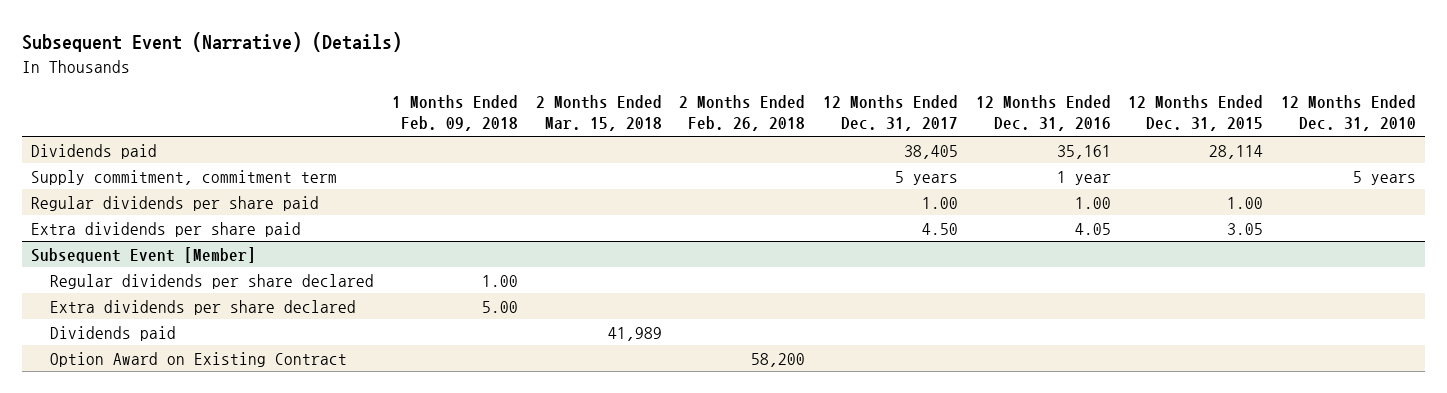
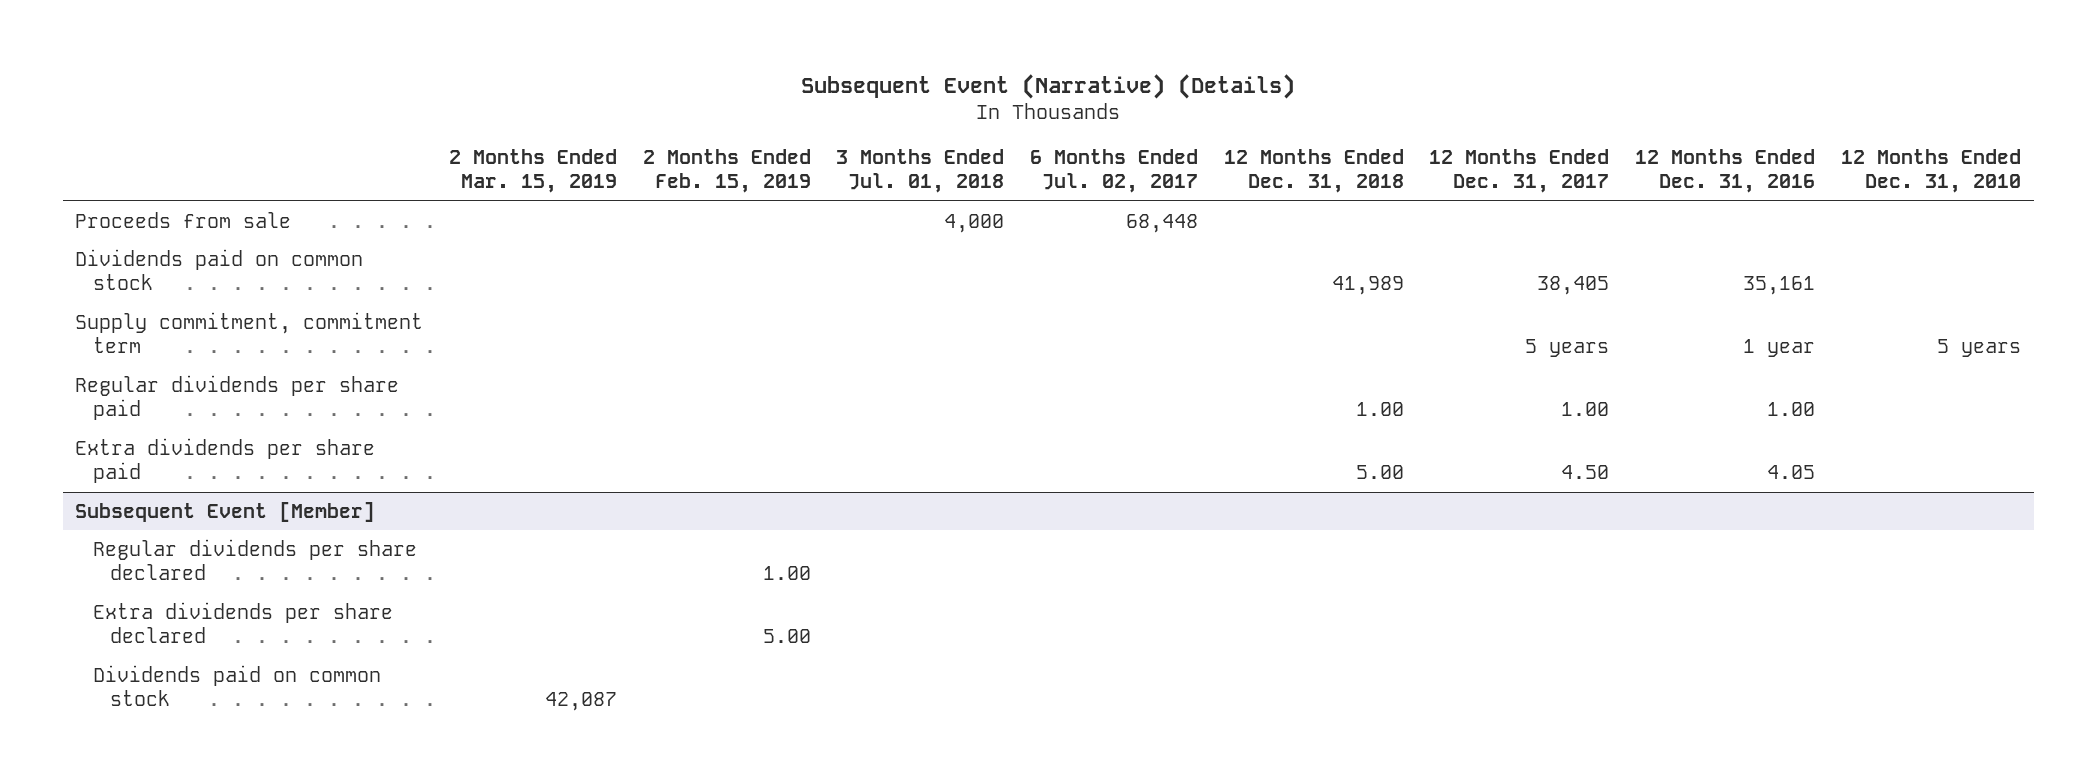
[392,95,519,132] 1 Months Ended Feb. 09, 2018 -> none
[535,95,662,132] 2 Months Ended Mar. 15, 2018 -> none
[679,95,806,132] 2 Months Ended Feb. 26, 2018 -> none
[1128,95,1264,132] 12 Months Ended Dec. 31, 2015 -> none
none -> [449,148,618,194] 2 Months Ended Mar. 15, 2019
none -> [642,148,811,194] 2 Months Ended Feb. 15, 2019
none -> [836,148,1005,194] 3 Months Ended Jul. 01, 2018
none -> [1030,148,1199,194] 6 Months Ended Jul. 02, 2017
none -> [1223,148,1404,194] 12 Months Ended Dec. 31, 2018
none -> [75,211,292,228] Proceeds from sale
[30,143,157,159] Dividends paid -> [75,248,364,291] Dividends paid on common stock
[50,351,348,367] Option Award on Existing Contract -> none
[50,325,177,341] Dividends paid -> [92,664,381,707] Dividends paid on common stock

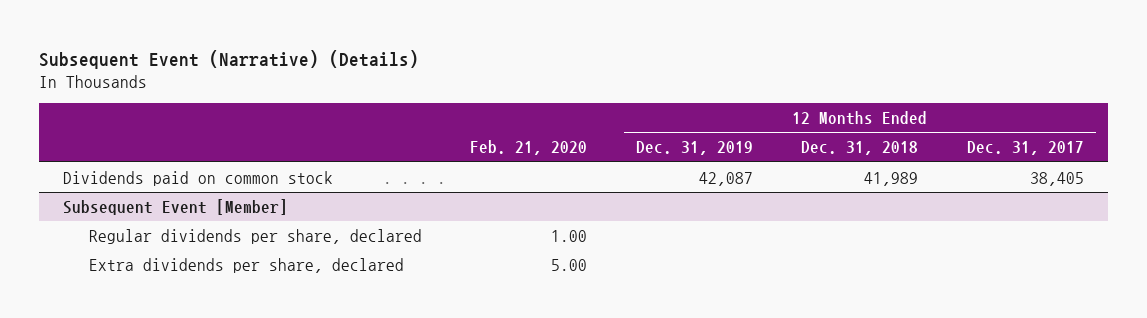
[449,148,618,194] 2 Months Ended Mar. 15, 2019 -> none
[642,148,811,194] 2 Months Ended Feb. 15, 2019 -> none
[836,148,1005,194] 3 Months Ended Jul. 01, 2018 -> none
[1030,148,1199,194] 6 Months Ended Jul. 02, 2017 -> none
[1635,148,1816,194] 12 Months Ended Dec. 31, 2016 -> none
[1840,148,2021,194] 12 Months Ended Dec. 31, 2010 -> none
none -> [470,140,588,156] Feb. 21, 2020
none -> [635,141,753,156] Dec. 31, 2019
[75,211,292,228] Proceeds from sale -> none
[75,311,424,354] Supply commitment, commitment term -> none
[75,374,400,421] Regular dividends per share paid -> none
[75,437,376,484] Extra dividends per share paid -> none
[92,664,381,707] Dividends paid on common stock -> none
[92,538,417,581] Regular dividends per share declared -> [88,228,422,244] Regular dividends per share, declared
[92,601,393,644] Extra dividends per share declared -> [88,257,404,273] Extra dividends per share, declared

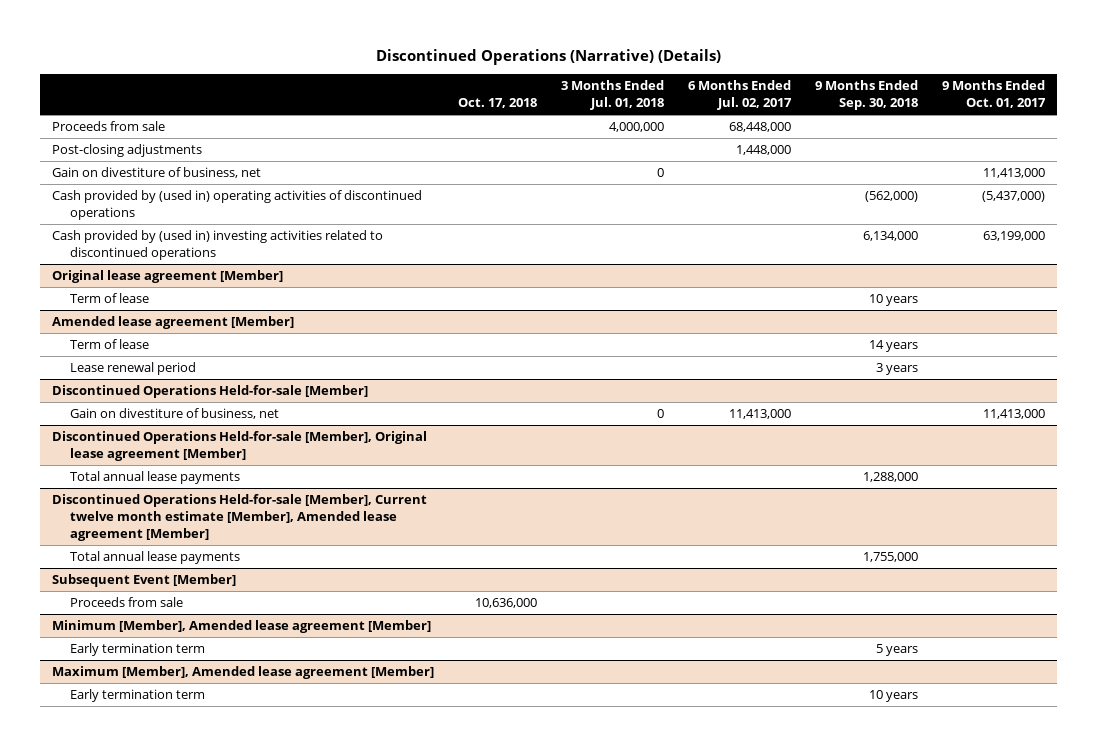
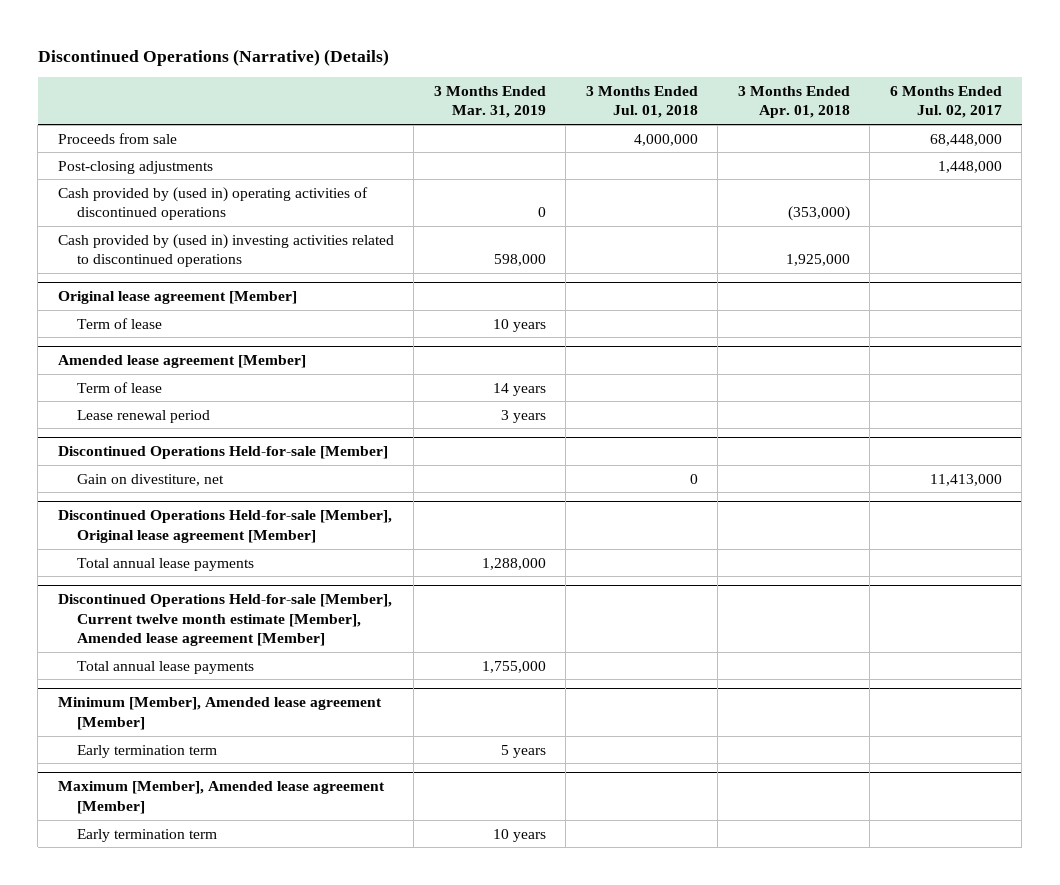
[458,98,538,109] Oct. 17, 2018 -> none
[815,80,919,111] 9 Months Ended Sep. 30, 2018 -> none
[942,80,1047,109] 9 Months Ended Oct. 01, 2017 -> none
none -> [433,85,546,119] 3 Months Ended Mar. 31, 2019
none -> [737,85,850,119] 3 Months Ended Apr. 01, 2018
[52,167,262,179] Gain on divestiture of business, net -> none
[69,408,279,420] Gain on divestiture of business, net -> [76,473,224,486] Gain on divestiture, net
[52,574,237,588] Subsequent Event [Member] -> none
[69,597,183,608] Proceeds from sale -> none

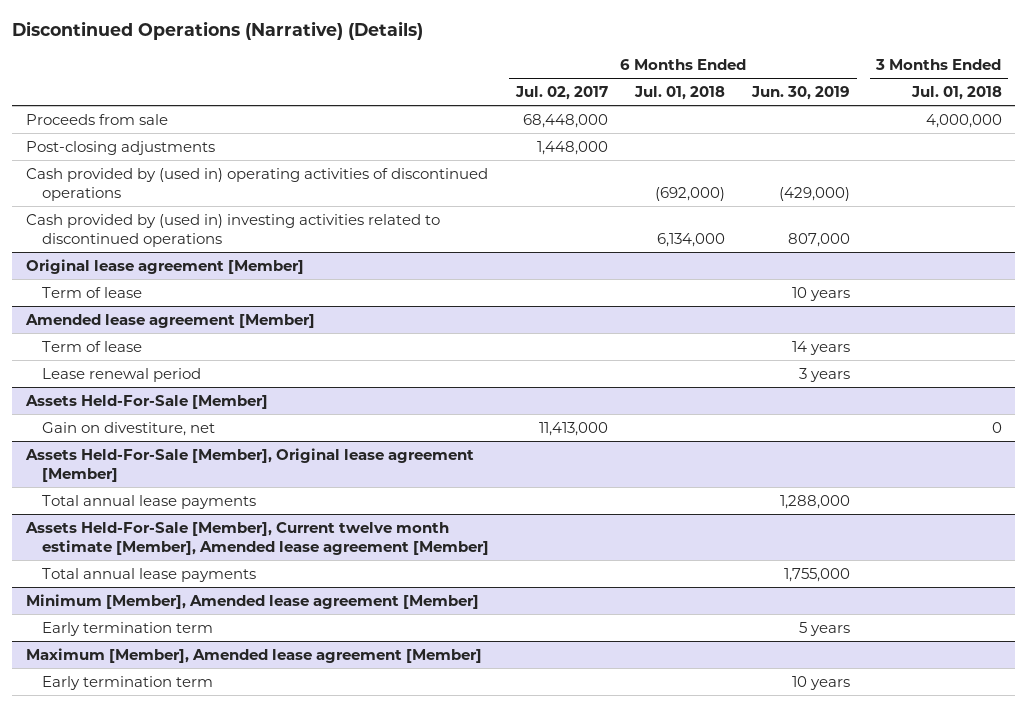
[433,85,546,119] 3 Months Ended Mar. 31, 2019 -> none
[737,85,850,119] 3 Months Ended Apr. 01, 2018 -> none
none -> [633,86,725,101] Jul. 01, 2018
none -> [750,86,850,101] Jun. 30, 2019
[57,446,388,460] Discontinued Operations Held-for-sale [Member] -> [24,394,268,409] Assets Held-For-Sale [Member]
[57,510,392,543] Discontinued Operations Held-for-sale [Member], Original lease agreement [Member] -> [24,447,474,482] Assets Held-For-Sale [Member], Original lease agreement [Member]
[57,594,392,647] Discontinued Operations Held-for-sale [Member], Current twelve month estimate [Member], Amended lease agreement [Member] -> [24,521,489,555] Assets Held-For-Sale [Member], Current twelve month estimate [Member], Amended lease agreement [Member]

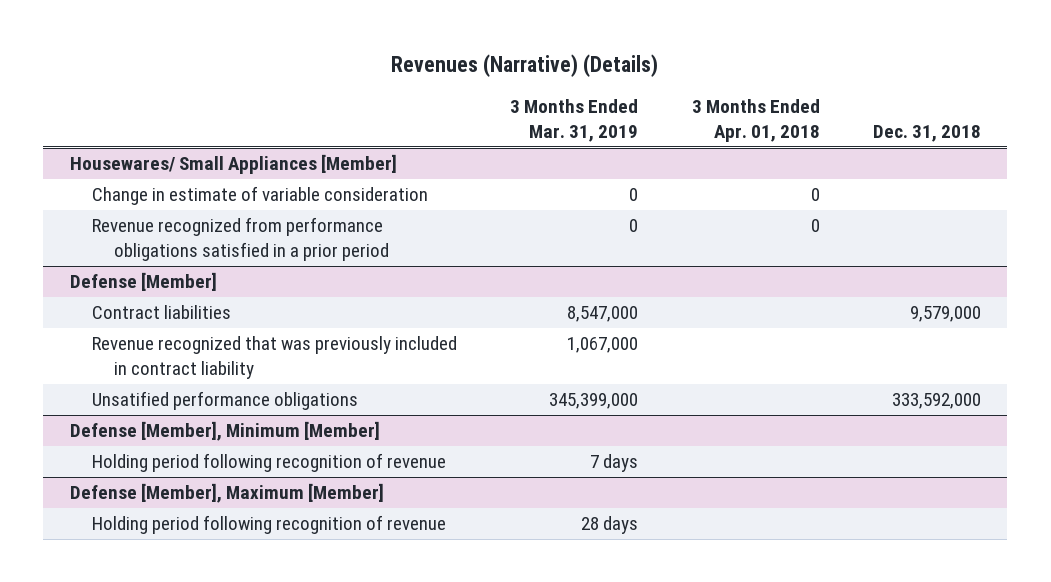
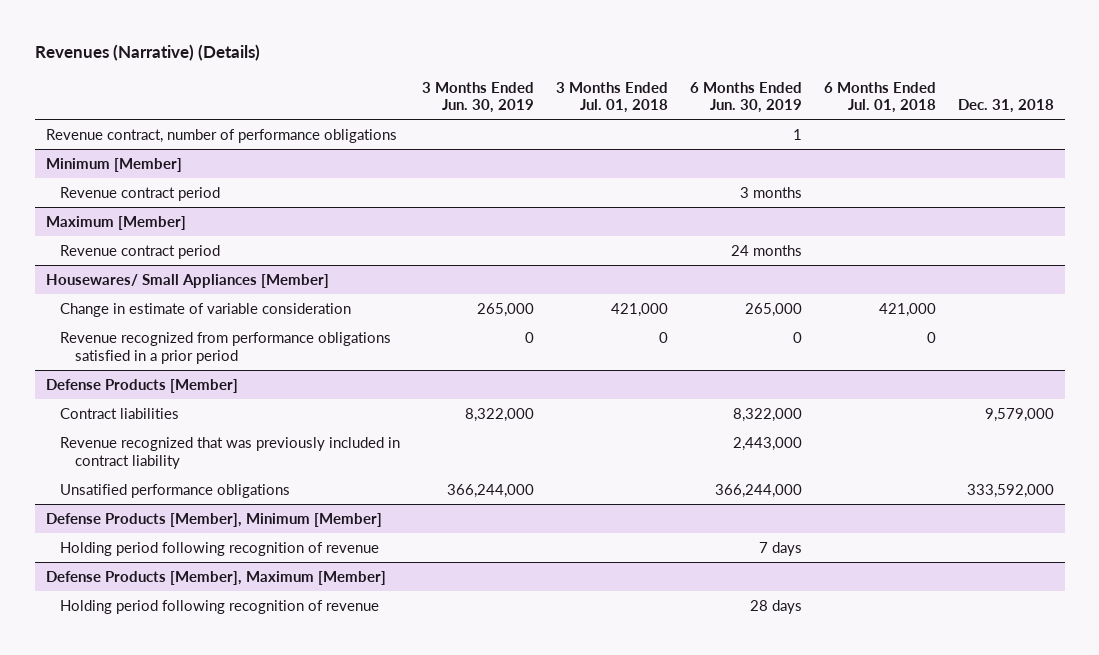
[510,99,639,142] 3 Months Ended Mar. 31, 2019 -> none
[691,99,820,142] 3 Months Ended Apr. 01, 2018 -> none
none -> [422,81,535,114] 3 Months Ended Jun. 30, 2019
none -> [555,81,668,114] 3 Months Ended Jul. 01, 2018
none -> [689,81,802,114] 6 Months Ended Jun. 30, 2019
none -> [823,81,936,114] 6 Months Ended Jul. 01, 2018
none -> [45,128,397,143] Revenue contract, number of performance obligations
none -> [45,157,182,172] Minimum [Member]
none -> [60,186,221,201] Revenue contract period
none -> [45,215,186,230] Maximum [Member]
none -> [60,244,221,259] Revenue contract period
[69,272,217,292] Defense [Member] -> [45,378,238,393] Defense Products [Member]
[69,421,380,442] Defense [Member], Minimum [Member] -> [45,512,382,527] Defense Products [Member], Minimum [Member]
[69,483,384,504] Defense [Member], Maximum [Member] -> [45,570,386,585] Defense Products [Member], Maximum [Member]

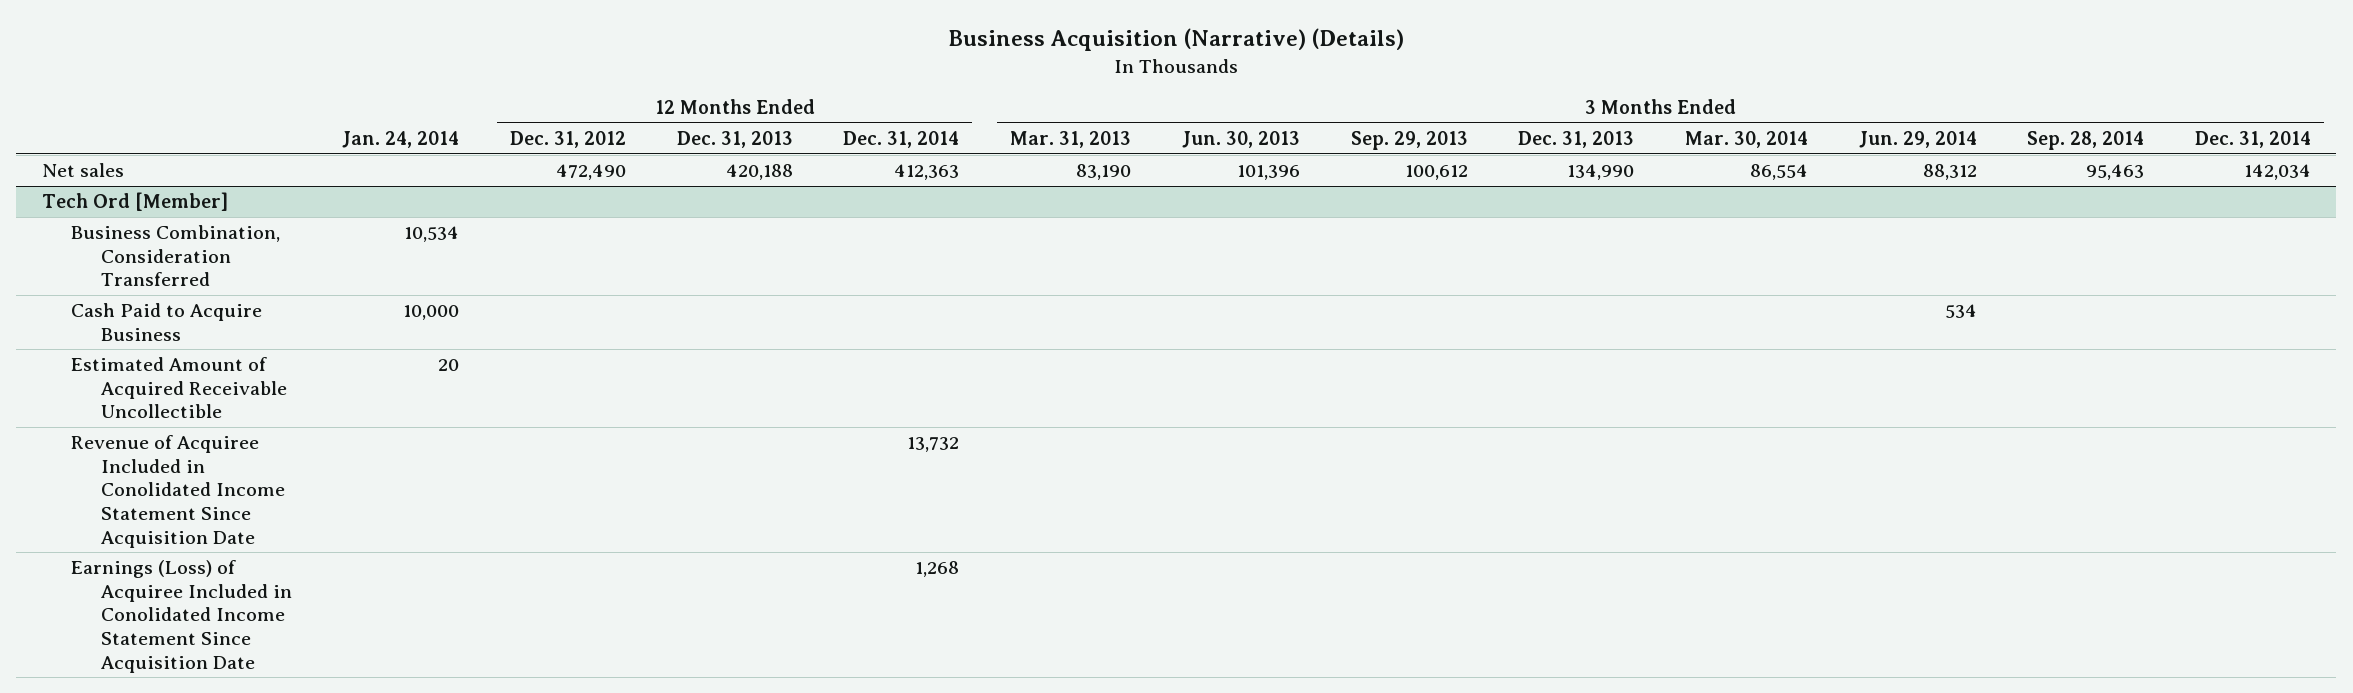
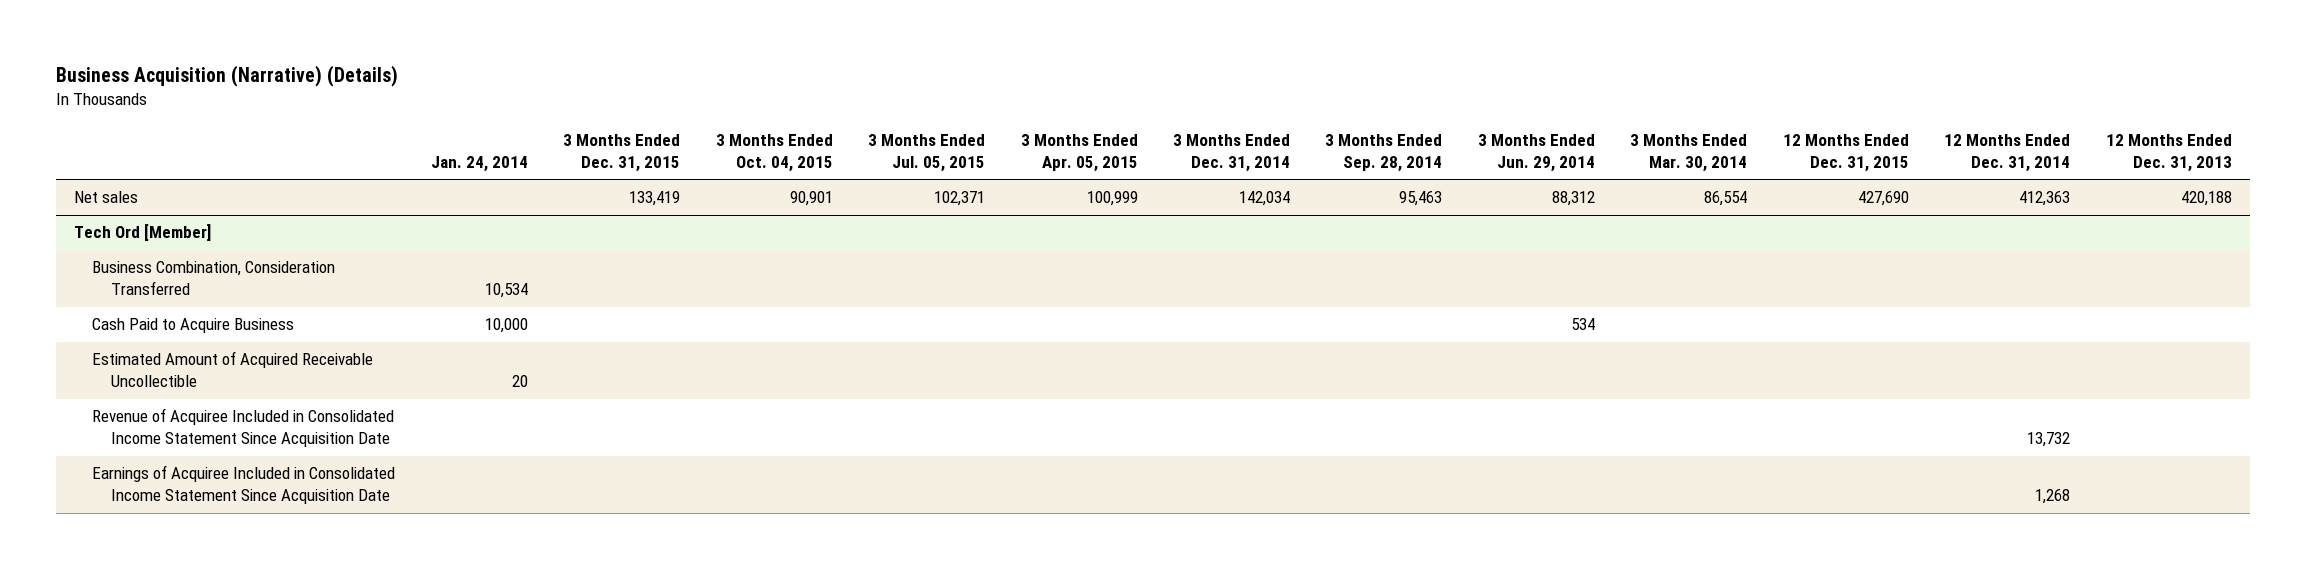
[510,130,627,148] Dec. 31, 2012 -> none
[1010,130,1132,148] Mar. 31, 2013 -> none
[1181,130,1300,148] Jun. 30, 2013 -> none
[1350,130,1468,150] Sep. 29, 2013 -> none
[1518,130,1635,148] Dec. 31, 2013 -> none
none -> [563,134,681,172] 3 Months Ended Dec. 31, 2015
none -> [715,134,833,172] 3 Months Ended Oct. 04, 2015
none -> [868,134,986,172] 3 Months Ended Jul. 05, 2015
none -> [1020,134,1138,172] 3 Months Ended Apr. 05, 2015
none -> [1782,134,1909,172] 12 Months Ended Dec. 31, 2015
[71,435,285,548] Revenue of Acquiree Included in Conolidated Income Statement Since Acquisition Date -> [92,408,395,448] Revenue of Acquiree Included in Consolidated Income Statement Since Acquisition Date
[71,560,292,673] Earnings (Loss) of Acquiree Included in Conolidated Income Statement Since Acquisition Date -> [92,465,396,505] Earnings of Acquiree Included in Consolidated Income Statement Since Acquisition Date

